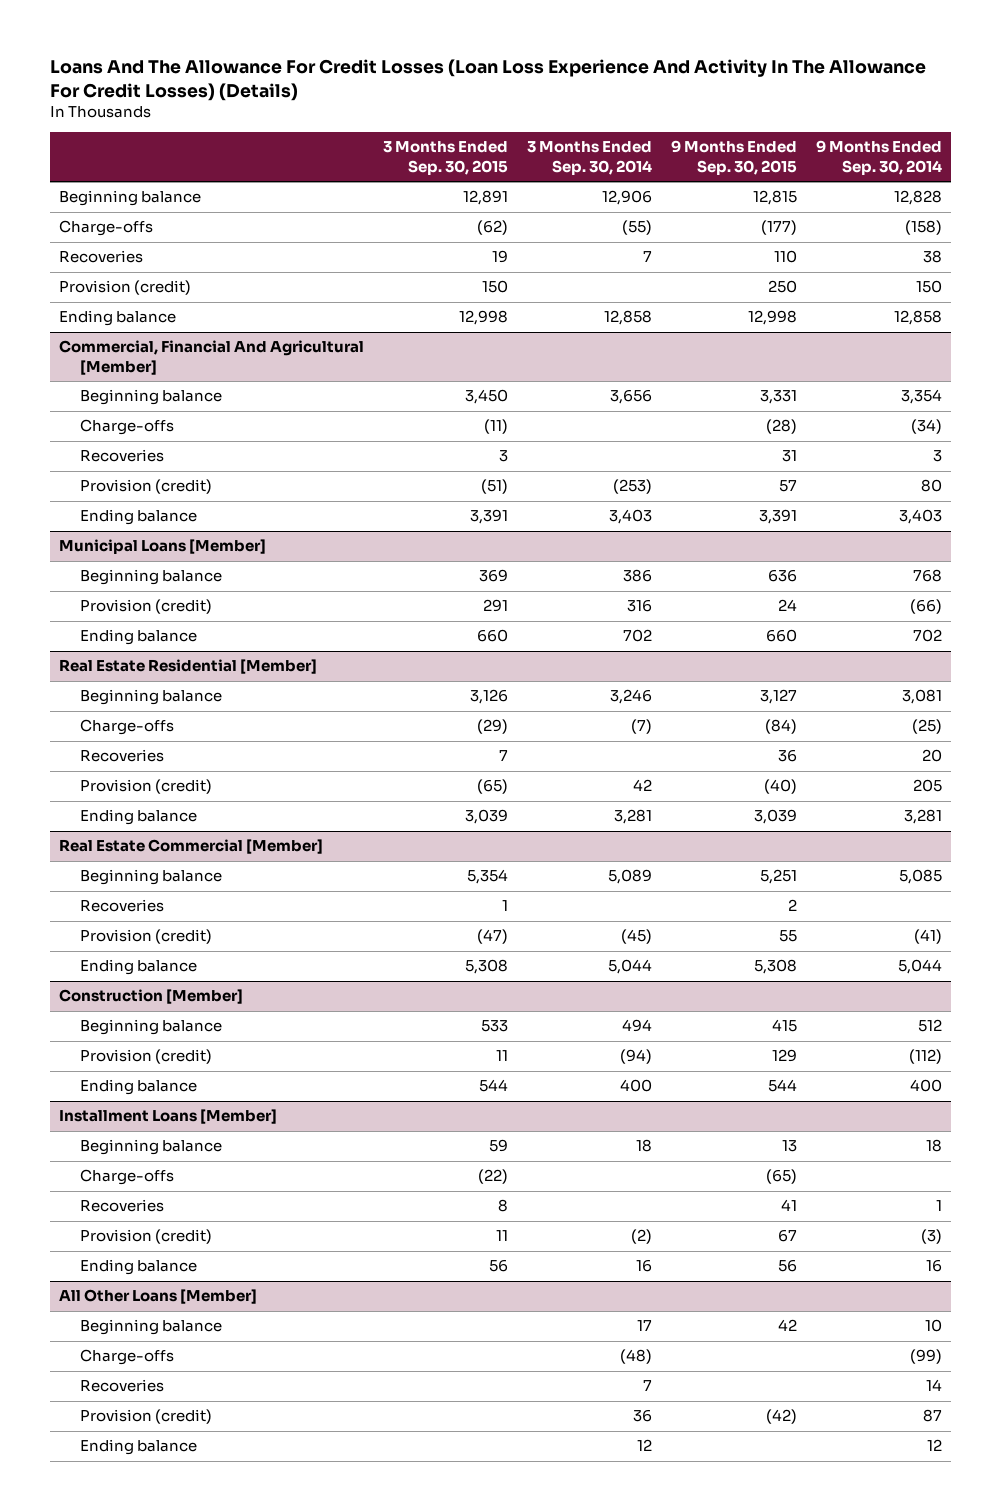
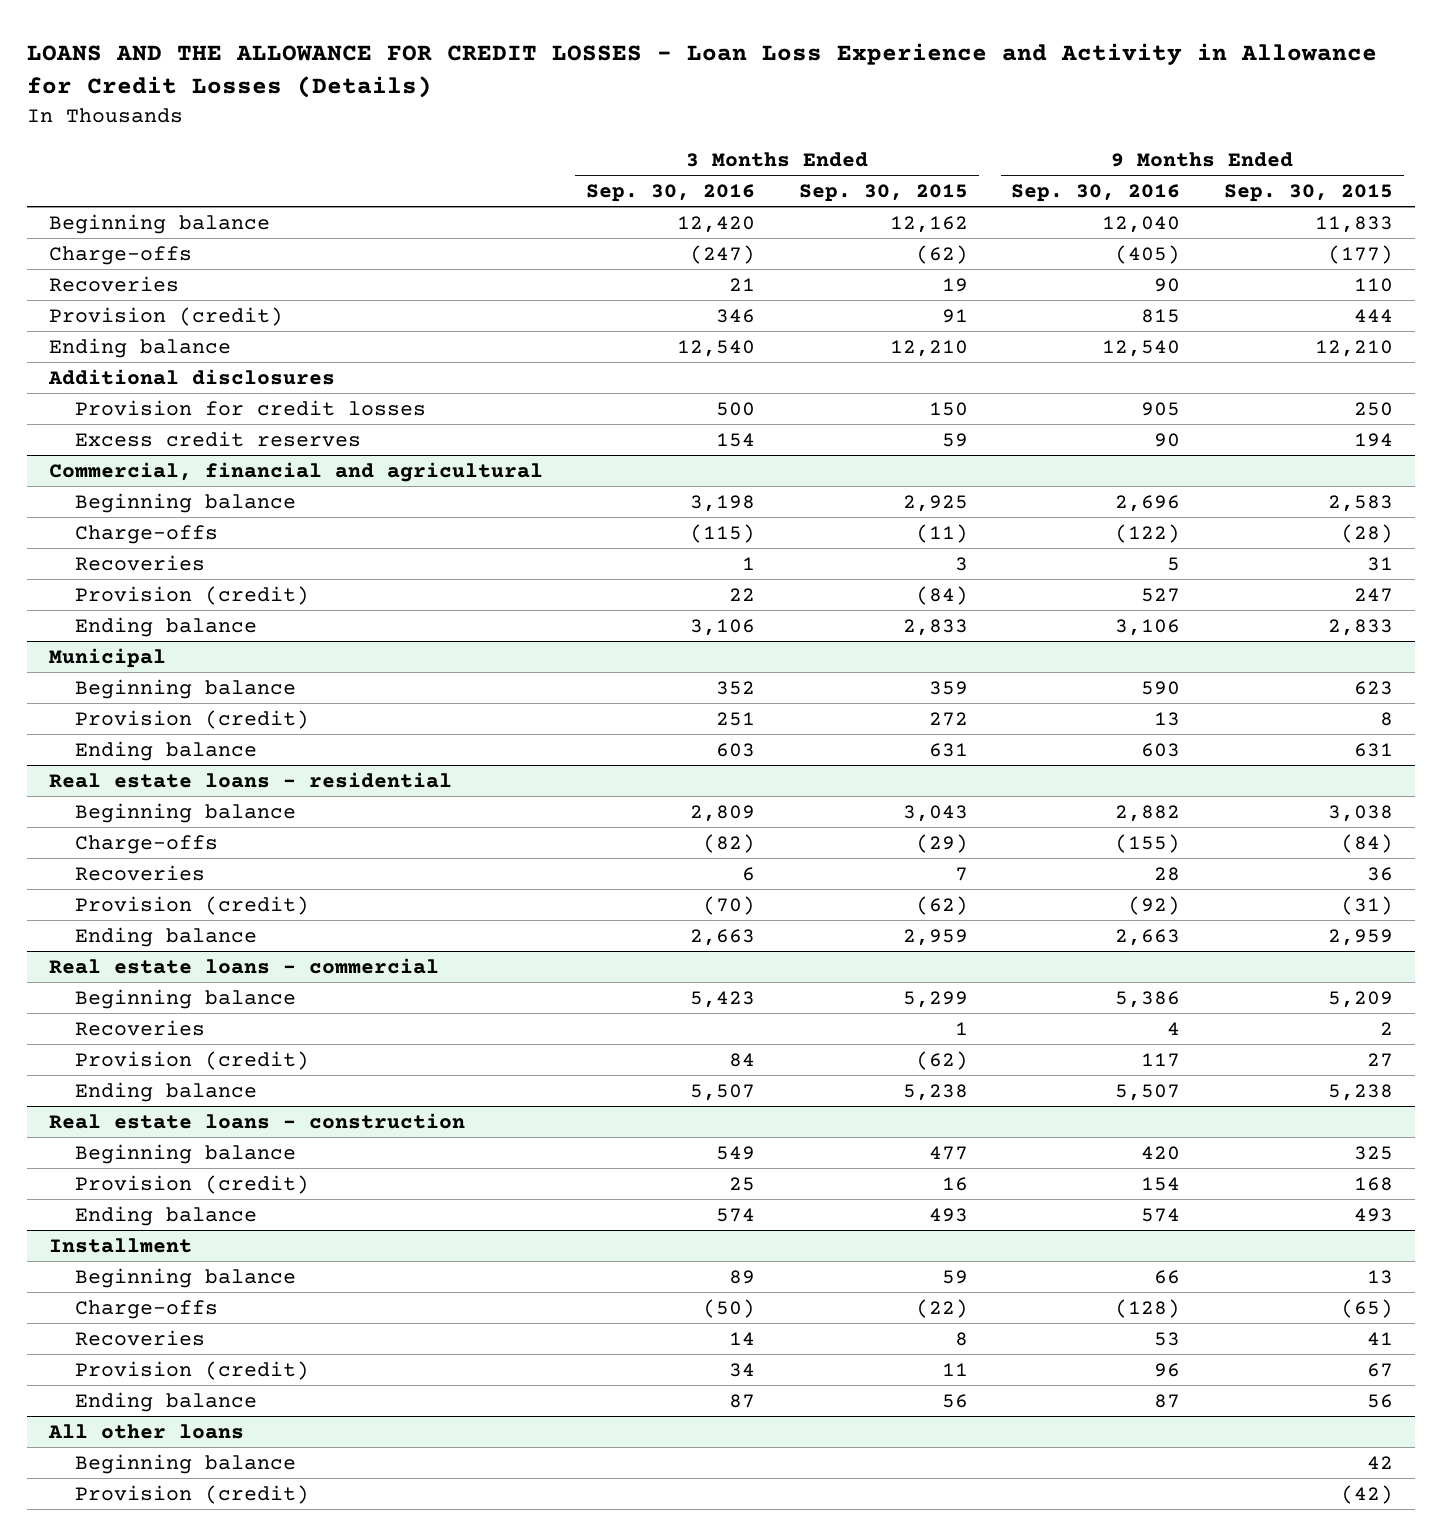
[49,59,926,101] Loans And The Allowance For Credit Losses (Loan Loss Experience And Activity In The Allowance For Credit Losses) (Details) -> [26,43,1377,99] LOANS AND THE ALLOWANCE FOR CREDIT LOSSES - Loan Loss Experience and Activity in Allowance for Credit Losses (Details)
[527,141,653,175] 3 Months Ended Sep. 30, 2014 -> none
[815,140,942,175] 9 Months Ended Sep. 30, 2014 -> none
none -> [586,183,756,202] Sep. 30, 2016
none -> [1011,183,1181,202] Sep. 30, 2016
[463,190,509,206] 12,891 -> [889,215,968,233] 12,162
[752,190,797,206] 12,815 -> [1315,215,1394,233] 11,833
[482,280,509,294] 150 -> [941,308,968,323] 91
[767,280,797,294] 250 -> [1354,308,1394,322] 444
[459,310,509,326] 12,998 -> [889,339,968,357] 12,210
[747,310,797,326] 12,998 -> [1315,339,1394,357] 12,210
none -> [47,368,335,385] Additional disclosures
none -> [74,399,426,416] Provision for credit losses
none -> [74,430,361,447] Excess credit reserves
[59,340,365,375] Commercial, Financial And Agricultural [Member] -> [48,461,543,482] Commercial, financial and agricultural
[465,389,509,405] 3,450 -> [902,494,968,512] 2,925
[759,390,797,405] 3,331 -> [1328,494,1394,512] 2,583
[481,479,509,495] (51) -> [915,585,968,605] (84)
[778,480,797,493] 57 -> [1354,587,1394,602] 247
[470,509,509,525] 3,391 -> [902,618,968,636] 2,833
[758,509,797,525] 3,391 -> [1328,618,1394,636] 2,833
[59,539,267,555] Municipal Loans [Member] -> [48,647,166,668] Municipal
[479,569,509,583] 369 -> [928,680,968,695] 359
[767,569,797,583] 636 -> [1354,680,1394,695] 623
[483,599,509,613] 291 -> [928,711,968,726] 272
[777,599,797,612] 24 -> [1380,711,1394,726] 8
[477,629,509,643] 660 -> [928,742,968,757] 631
[765,629,797,643] 660 -> [1354,742,1394,757] 631
[59,659,318,675] Real Estate Residential [Member] -> [48,771,452,788] Real estate loans - residential
[470,689,509,705] 3,126 -> [902,804,968,822] 3,043
[759,689,797,705] 3,127 -> [1328,804,1394,822] 3,038
[477,779,509,795] (65) -> [915,895,968,915] (62)
[763,779,797,795] (40) -> [1341,895,1394,915] (31)
[465,809,509,825] 3,039 -> [902,928,968,946] 2,959
[753,809,797,825] 3,039 -> [1328,928,1394,946] 2,959
[59,839,324,855] Real Estate Commercial [Member] -> [48,957,439,974] Real estate loans - commercial
[467,869,509,885] 5,354 -> [902,990,968,1008] 5,299
[759,869,797,885] 5,251 -> [1328,990,1394,1008] 5,209
[477,929,509,945] (47) -> [915,1050,968,1070] (62)
[778,930,797,943] 55 -> [1367,1052,1394,1067] 27
[465,959,509,975] 5,308 -> [902,1083,968,1101] 5,238
[753,959,797,975] 5,308 -> [1328,1083,1394,1101] 5,238
[59,989,244,1005] Construction [Member] -> [48,1112,465,1129] Real estate loans - construction
[481,1020,509,1033] 533 -> [928,1145,968,1160] 477
[771,1019,797,1033] 415 -> [1354,1145,1394,1160] 325
[496,1050,509,1062] 11 -> [941,1176,968,1191] 16
[771,1049,797,1063] 129 -> [1354,1176,1394,1191] 168
[479,1079,509,1093] 544 -> [928,1207,968,1222] 493
[767,1079,797,1093] 544 -> [1354,1207,1394,1222] 493
[59,1109,278,1125] Installment Loans [Member] -> [48,1237,192,1253] Installment
[59,1289,258,1305] All Other Loans [Member] -> [47,1423,244,1439] All other loans
[79,1349,174,1366] Charge-offs -> none
[79,1379,164,1393] Recoveries -> none
[79,1439,197,1456] Ending balance -> none

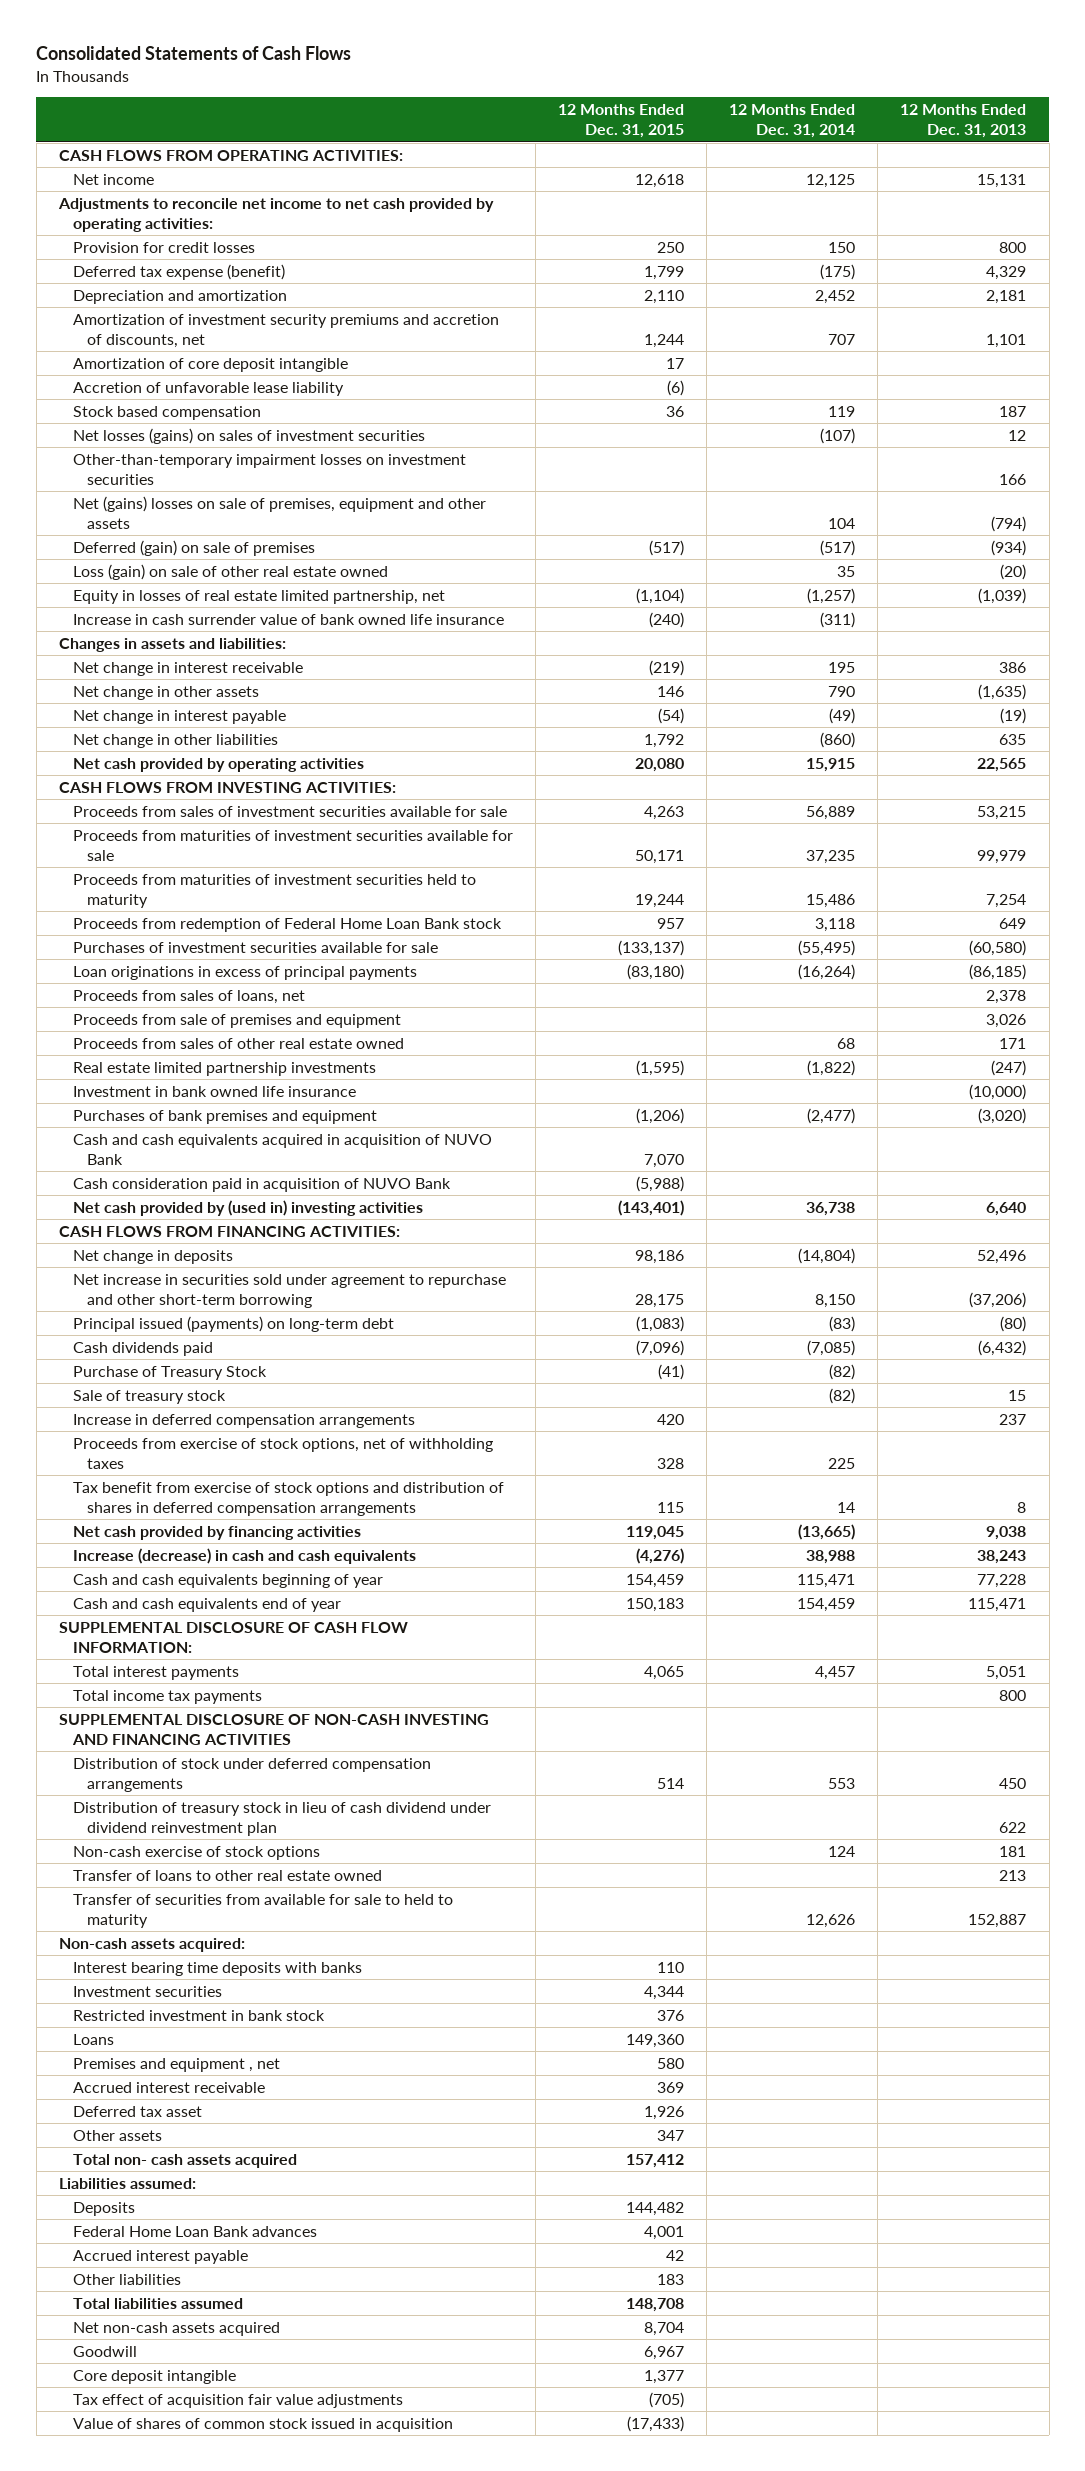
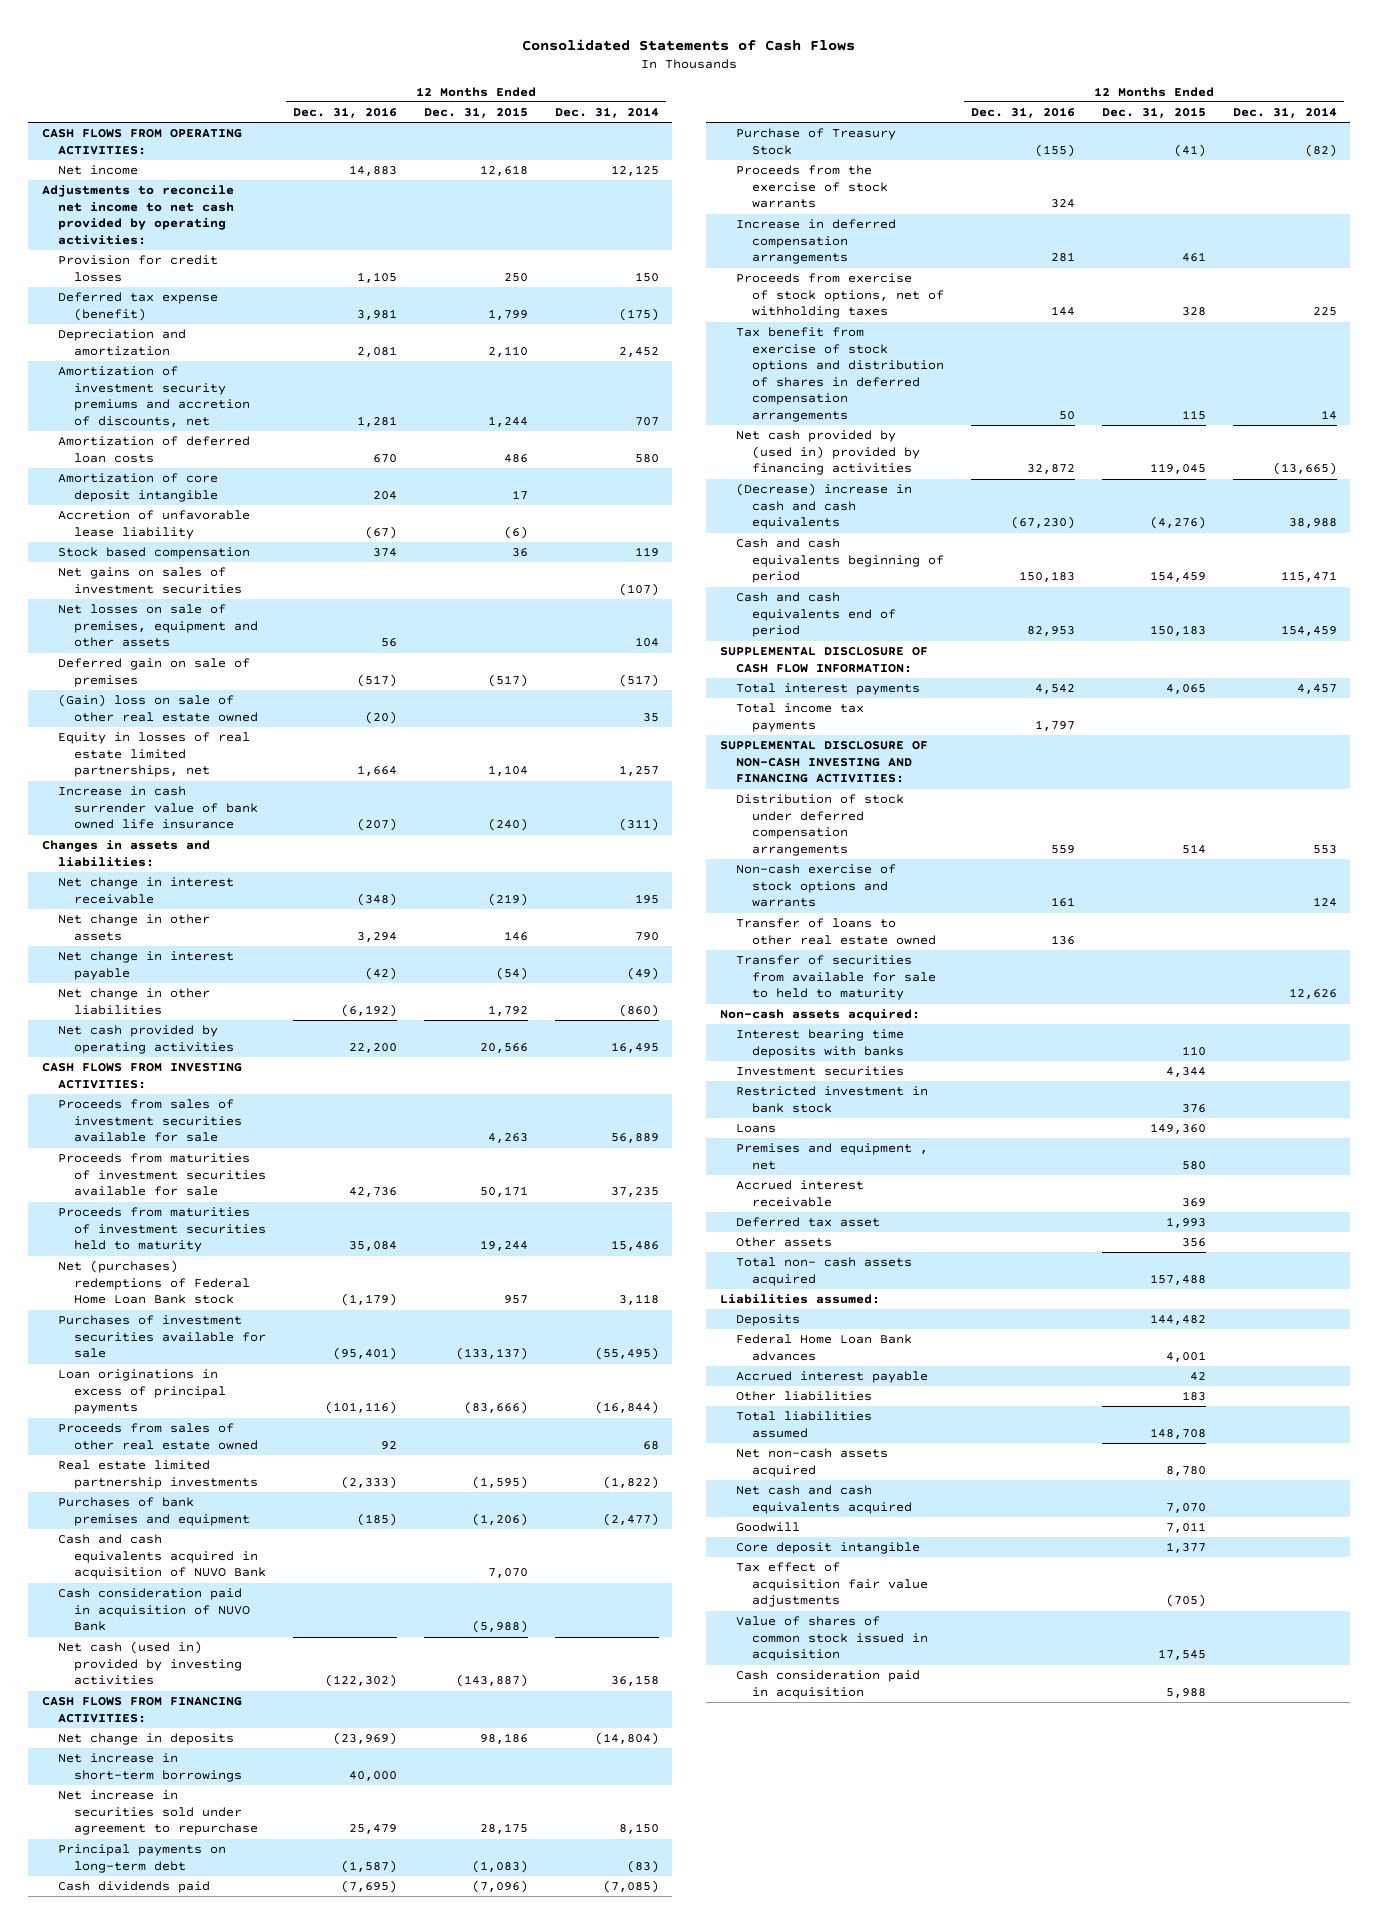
[900,103,1027,139] 12 Months Ended Dec. 31, 2013 -> none
none -> [293,107,398,119] Dec. 31, 2016
none -> [58,436,251,463] Amortization of deferred loan costs
[72,453,466,485] Other-than-temporary impairment losses on investment securities -> none
[72,427,425,444] Net losses (gains) on sales of investment securities -> [58,567,243,594] Net gains on sales of investment securities
[72,495,486,529] Net (gains) losses on sale of premises, equipment and other assets -> [58,604,259,648] Net losses on sale of premises, equipment and other assets
[72,539,315,556] Deferred (gain) on sale of premises -> [58,658,251,687] Deferred gain on sale of premises
[72,563,388,580] Loss (gain) on sale of other real estate owned -> [58,694,259,722] (Gain) loss on sale of other real estate owned
[72,589,445,604] Equity in losses of real estate limited partnership, net -> [58,732,251,778] Equity in losses of real estate limited partnerships, net
[635,587,684,604] (1,104) -> [488,765,529,777] 1,104
[807,587,856,604] (1,257) -> [618,765,659,777] 1,257
[634,757,684,772] 20,080 -> [480,1042,529,1053] 20,566
[806,757,856,772] 15,915 -> [610,1041,659,1053] 16,495
[72,917,502,932] Proceeds from redemption of Federal Home Loan Bank stock -> [58,1260,251,1305] Net (purchases) redemptions of Federal Home Loan Bank stock
[72,989,305,1004] Proceeds from sales of loans, net -> none
[72,1013,401,1028] Proceeds from sale of premises and equipment -> none
[626,963,684,980] (83,180) -> [464,1401,529,1415] (83,666)
[798,963,856,980] (16,264) -> [594,1401,659,1415] (16,844)
[72,1085,356,1097] Investment in bank owned life insurance -> none
[72,1199,423,1216] Net cash provided by (used in) investing activities -> [58,1641,243,1686] Net cash (used in) provided by investing activities
[617,1199,684,1216] (143,401) -> [456,1674,529,1688] (143,887)
[806,1201,856,1216] 36,738 -> [610,1675,659,1687] 36,158
none -> [58,1753,243,1782] Net increase in short-term borrowings
[72,1273,506,1308] Net increase in securities sold under agreement to repurchase and other short-term borrowing -> [58,1790,259,1836] Net increase in securities sold under agreement to repurchase
[72,1315,394,1332] Principal issued (payments) on long-term debt -> [58,1844,227,1873] Principal payments on long-term debt
[72,1389,226,1404] Sale of treasury stock -> none
none -> [735,165,889,209] Proceeds from the exercise of stock warrants
[656,1413,684,1425] 420 -> [1181,252,1206,263] 461
[72,1525,361,1540] Net cash provided by financing activities -> [735,430,921,476] Net cash provided by (used in) provided by financing activities
[72,1547,416,1564] Increase (decrease) in cash and cash equivalents -> [735,483,912,530] (Decrease) increase in cash and cash equivalents
[72,1573,383,1588] Cash and cash equivalents beginning of year -> [735,538,945,584] Cash and cash equivalents beginning of period
[72,1597,341,1612] Cash and cash equivalents end of year -> [735,592,897,638] Cash and cash equivalents end of period
[58,1713,489,1745] SUPPLEMENTAL DISCLOSURE OF NON-CASH INVESTING AND FINANCING ACTIVITIES -> [719,741,928,784] SUPPLEMENTAL DISCLOSURE OF NON-CASH INVESTING AND FINANCING ACTIVITIES:
[72,1801,491,1836] Distribution of treasury stock in lieu of cash dividend under dividend reinvestment plan -> none
[72,1845,320,1860] Non-cash exercise of stock options -> [735,864,896,908] Non-cash exercise of stock options and warrants
[643,2105,684,2120] 1,926 -> [1165,1217,1206,1229] 1,993
[656,2129,684,2141] 347 -> [1181,1238,1206,1248] 356
[625,2153,684,2168] 157,412 -> [1149,1273,1206,1285] 157,488
[643,2321,684,2336] 8,704 -> [1165,1465,1206,1476] 8,780
none -> [735,1485,913,1514] Net cash and cash equivalents acquired
[643,2345,684,2360] 6,967 -> [1165,1522,1206,1534] 7,011
[626,2415,684,2432] (17,433) -> [1157,1649,1206,1661] 17,545
none -> [735,1670,920,1699] Cash consideration paid in acquisition

